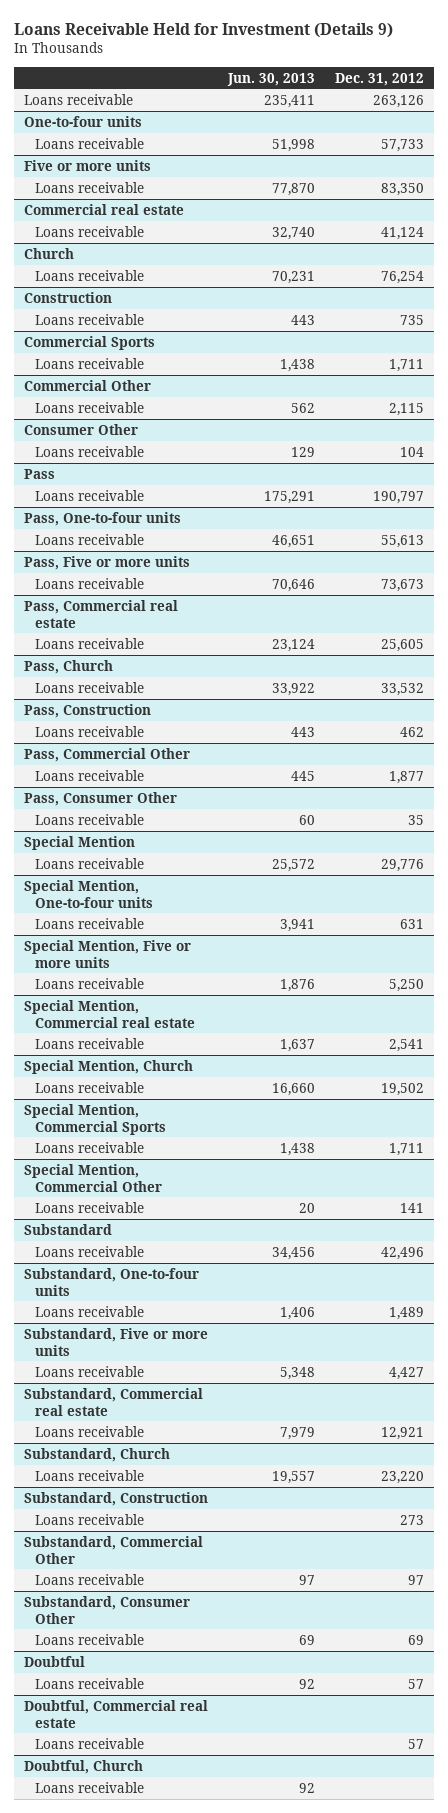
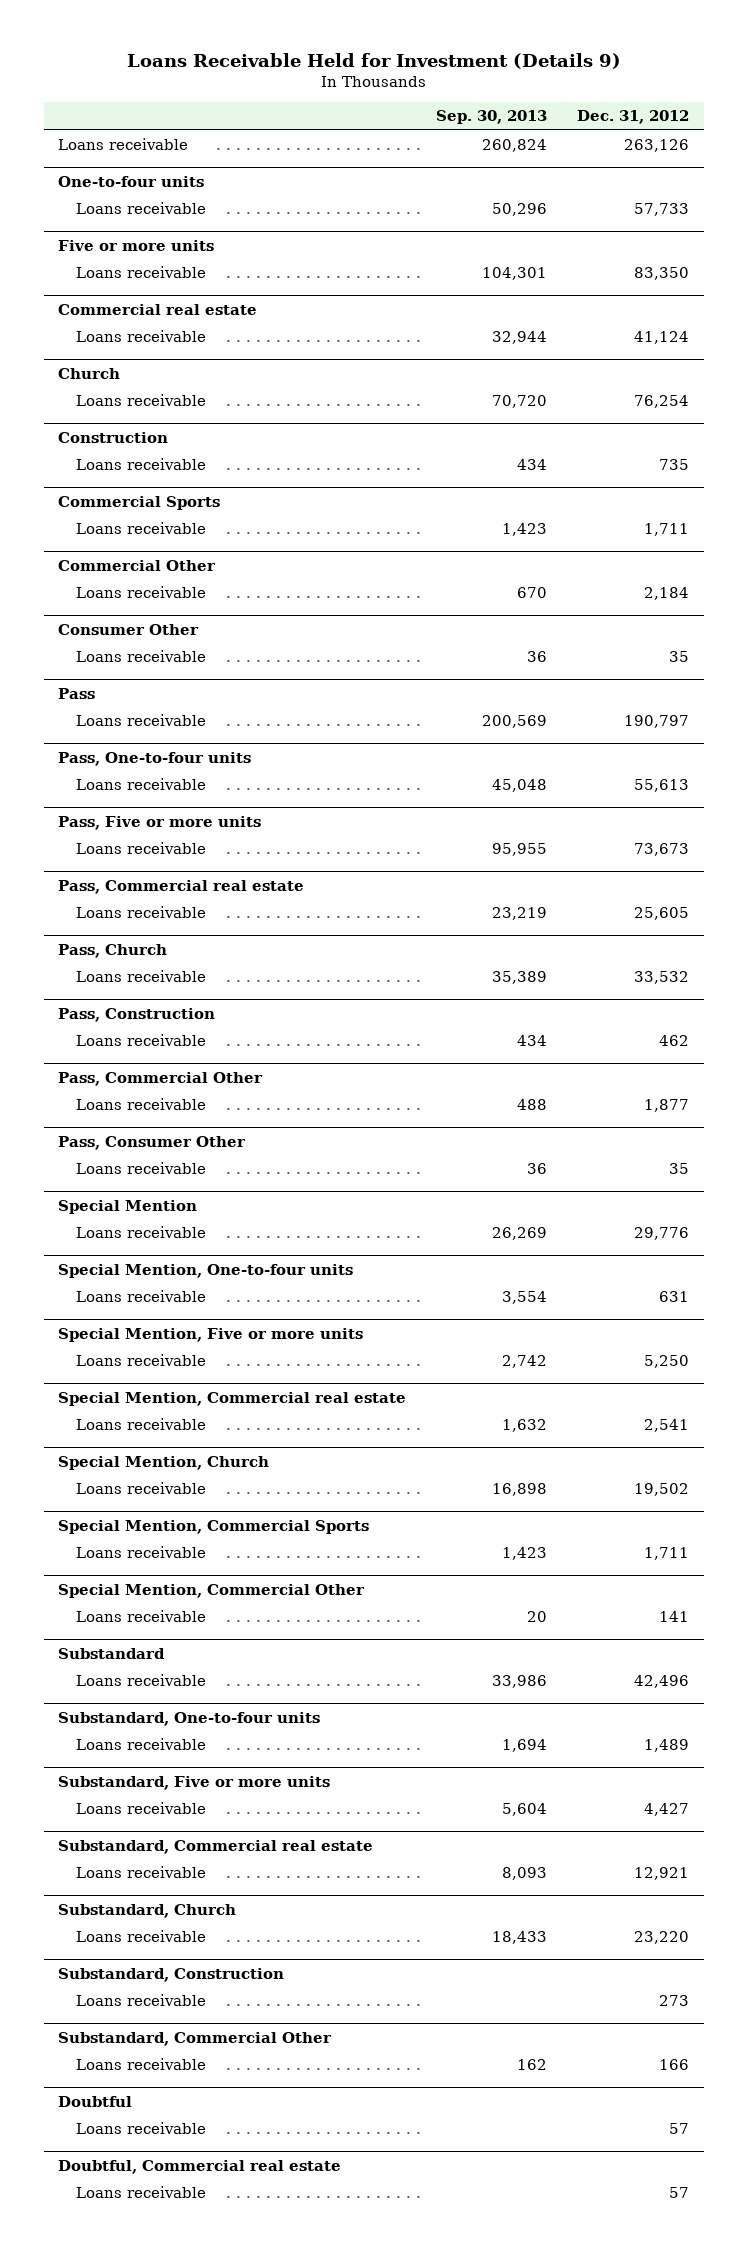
[226,72,315,86] Jun. 30, 2013 -> none
none -> [436,110,548,125] Sep. 30, 2013
[388,402,424,416] 2,115 -> [643,587,689,601] 2,184
[399,446,424,457] 104 -> [668,651,689,663] 35
[23,1595,190,1624] Substandard, Consumer Other -> none
[35,1633,145,1645] Loans receivable -> none
[407,1574,424,1585] 97 -> [658,2059,689,2071] 166
[23,1759,143,1774] Doubtful, Church -> none
[35,1781,145,1793] Loans receivable -> none

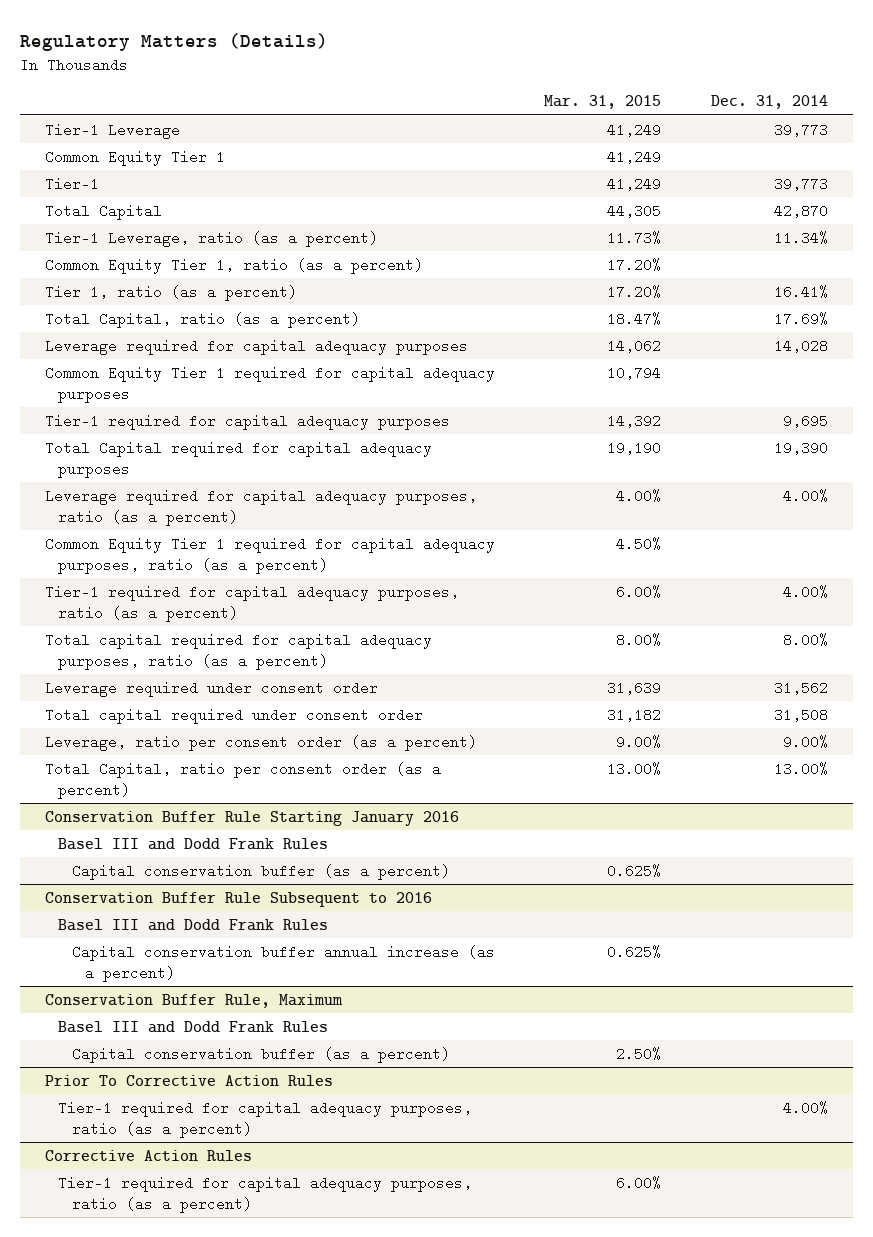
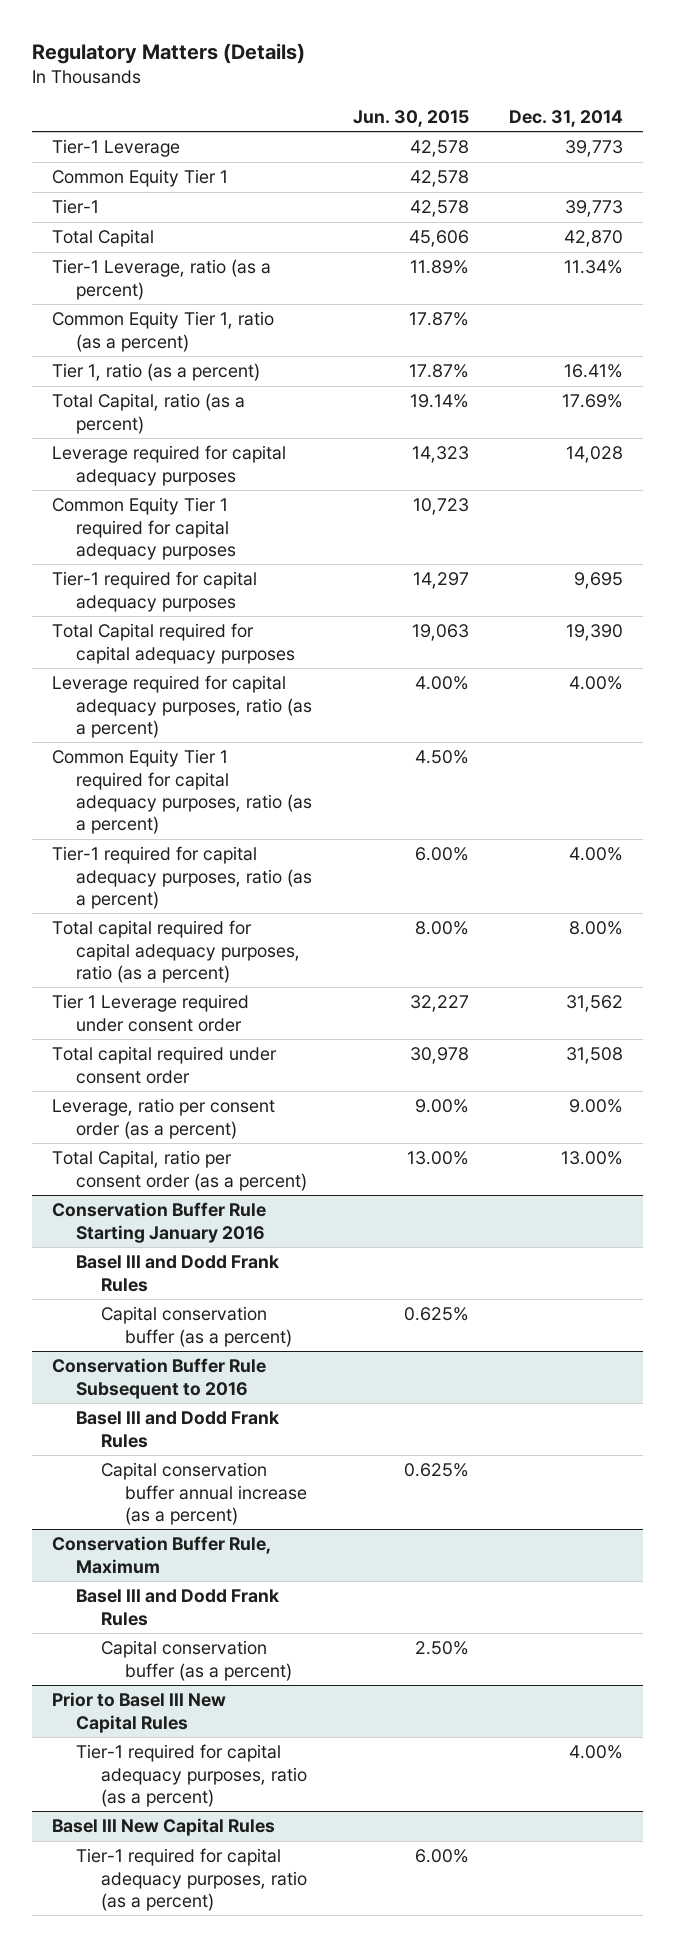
[544,95,662,110] Mar. 31, 2015 -> none
none -> [352,109,469,127] Jun. 30, 2015
[44,680,378,697] Leverage required under consent order -> [51,994,249,1032] Tier 1 Leverage required under consent order
[44,1074,333,1086] Prior To Corrective Action Rules -> none
none -> [51,1692,226,1733] Prior to Basel III New Capital Rules
[44,1149,252,1161] Corrective Action Rules -> none
none -> [51,1818,275,1837] Basel III New Capital Rules

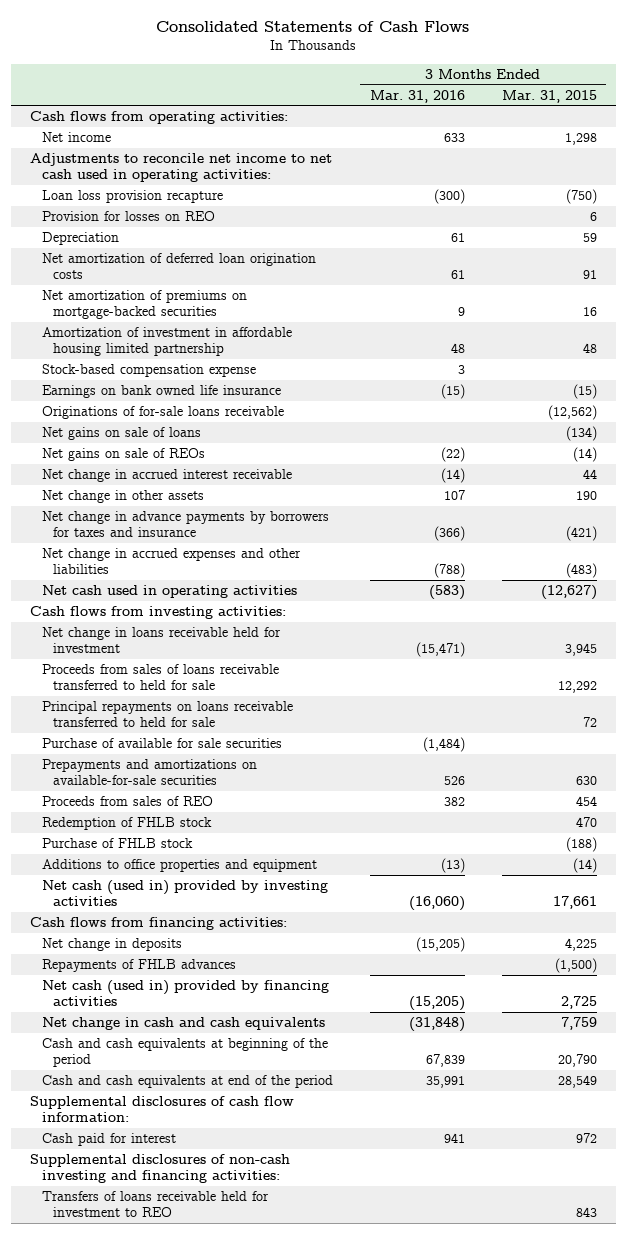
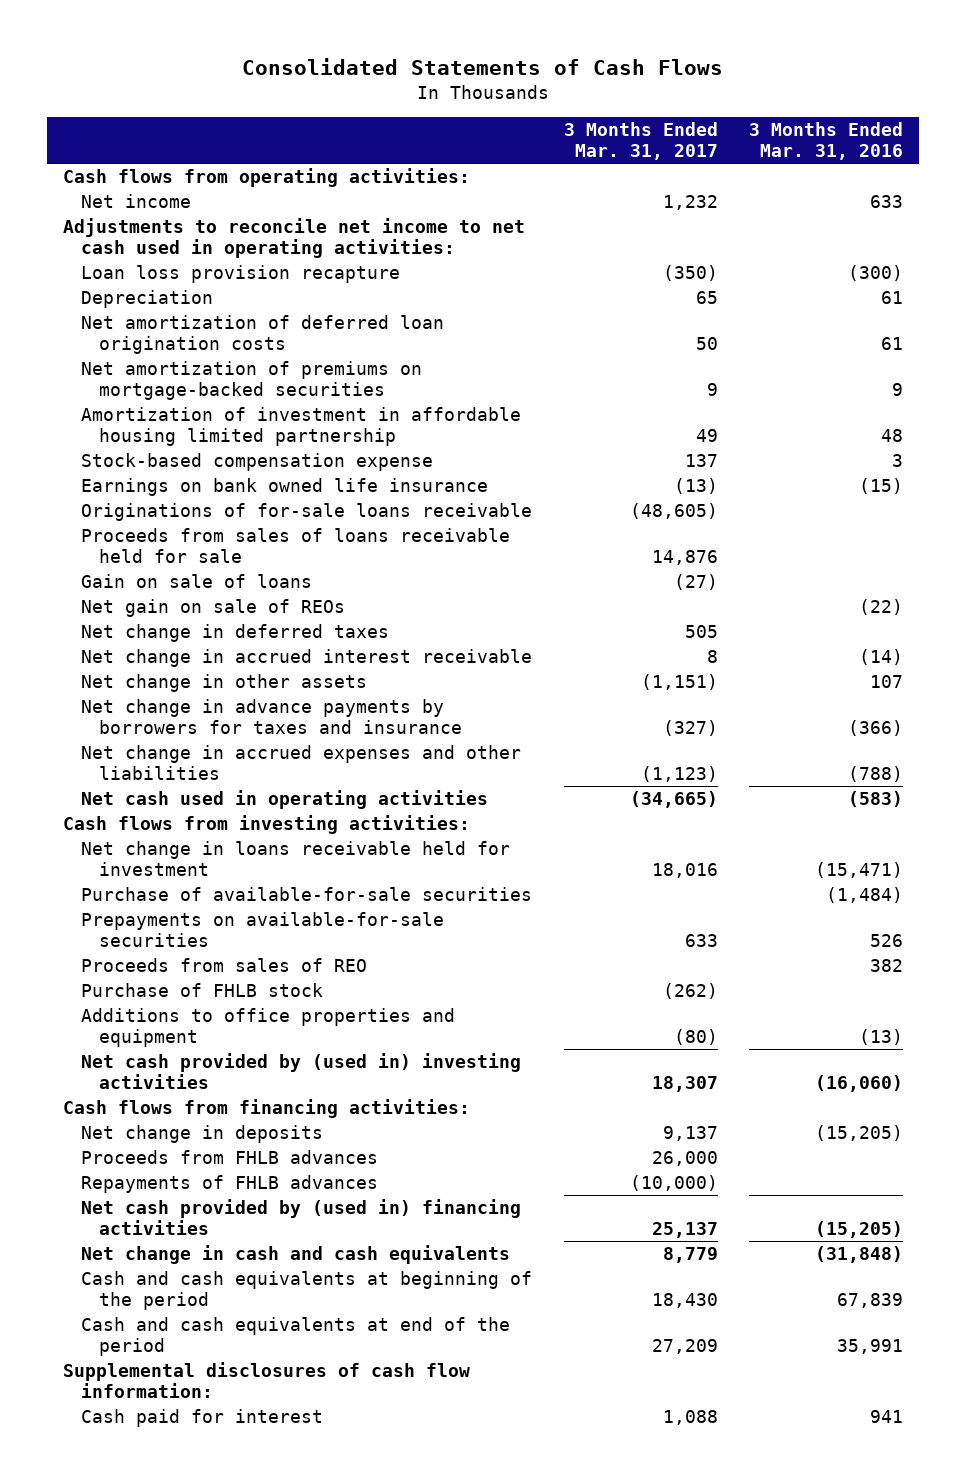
[501,89,597,103] Mar. 31, 2015 -> none
none -> [563,122,718,161] 3 Months Ended Mar. 31, 2017
[41,211,215,222] Provision for losses on REO -> none
none -> [81,528,511,563] Proceeds from sales of loans receivable held for sale
[41,427,201,441] Net gains on sale of loans -> [81,574,313,589] Gain on sale of loans
[41,448,205,462] Net gains on sale of REOs -> [81,599,346,618] Net gain on sale of REOs
none -> [81,624,390,643] Net change in deferred taxes
[41,664,279,691] Proceeds from sales of loans receivable transferred to held for sale -> none
[41,701,293,728] Principal repayments on loans receivable transferred to held for sale -> none
[41,738,282,749] Purchase of available for sale securities -> [81,887,533,902] Purchase of available-for-sale securities
[41,759,257,786] Prepayments and amortizations on available-for-sale securities -> [81,912,445,947] Prepayments on available-for-sale securities
[41,817,212,831] Redemption of FHLB stock -> none
[41,880,328,907] Net cash (used in) provided by investing activities -> [81,1053,522,1089] Net cash provided by (used in) investing activities
none -> [81,1150,379,1165] Proceeds from FHLB advances
[41,980,329,1007] Net cash (used in) provided by financing activities -> [81,1199,522,1235] Net cash provided by (used in) financing activities
[29,1154,290,1184] Supplemental disclosures of non-cash investing and financing activities: -> none
[41,1191,269,1218] Transfers of loans receivable held for investment to REO -> none

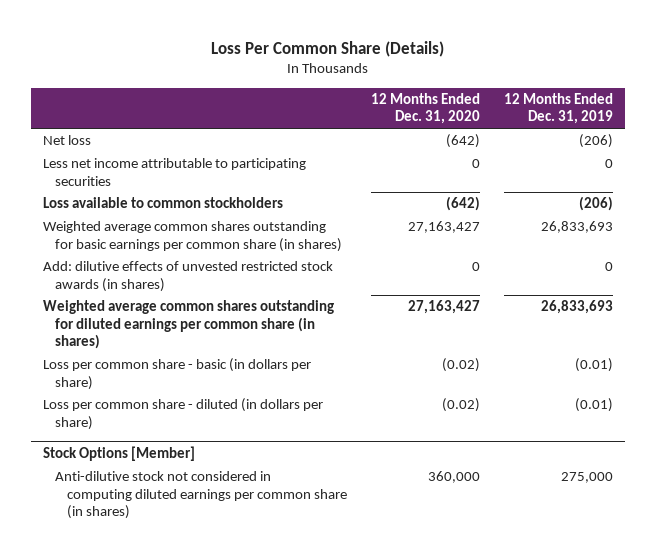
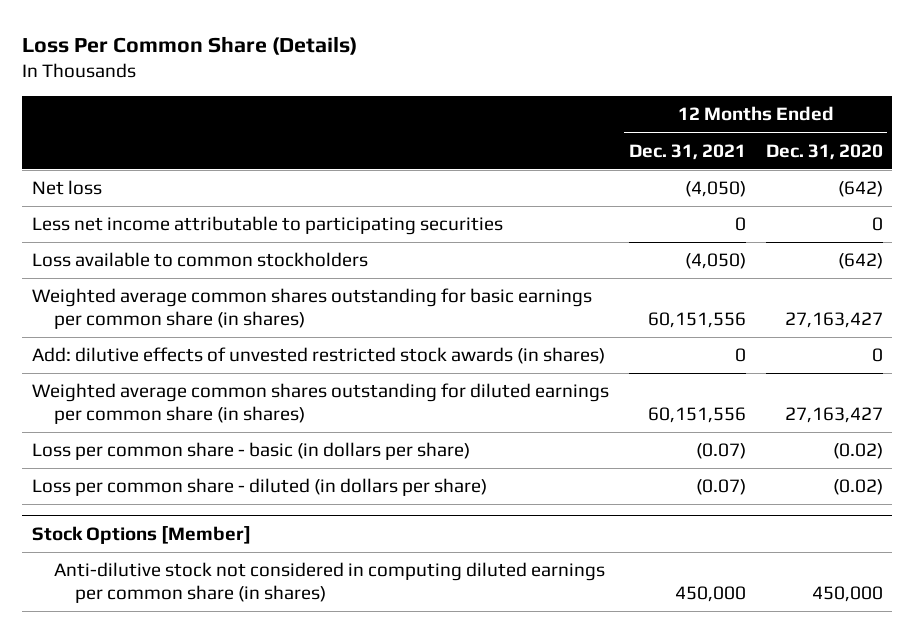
[503,92,613,125] 12 Months Ended Dec. 31, 2019 -> none
none -> [628,143,746,160] Dec. 31, 2021
[427,471,480,484] 360,000 -> [811,585,883,602] 450,000

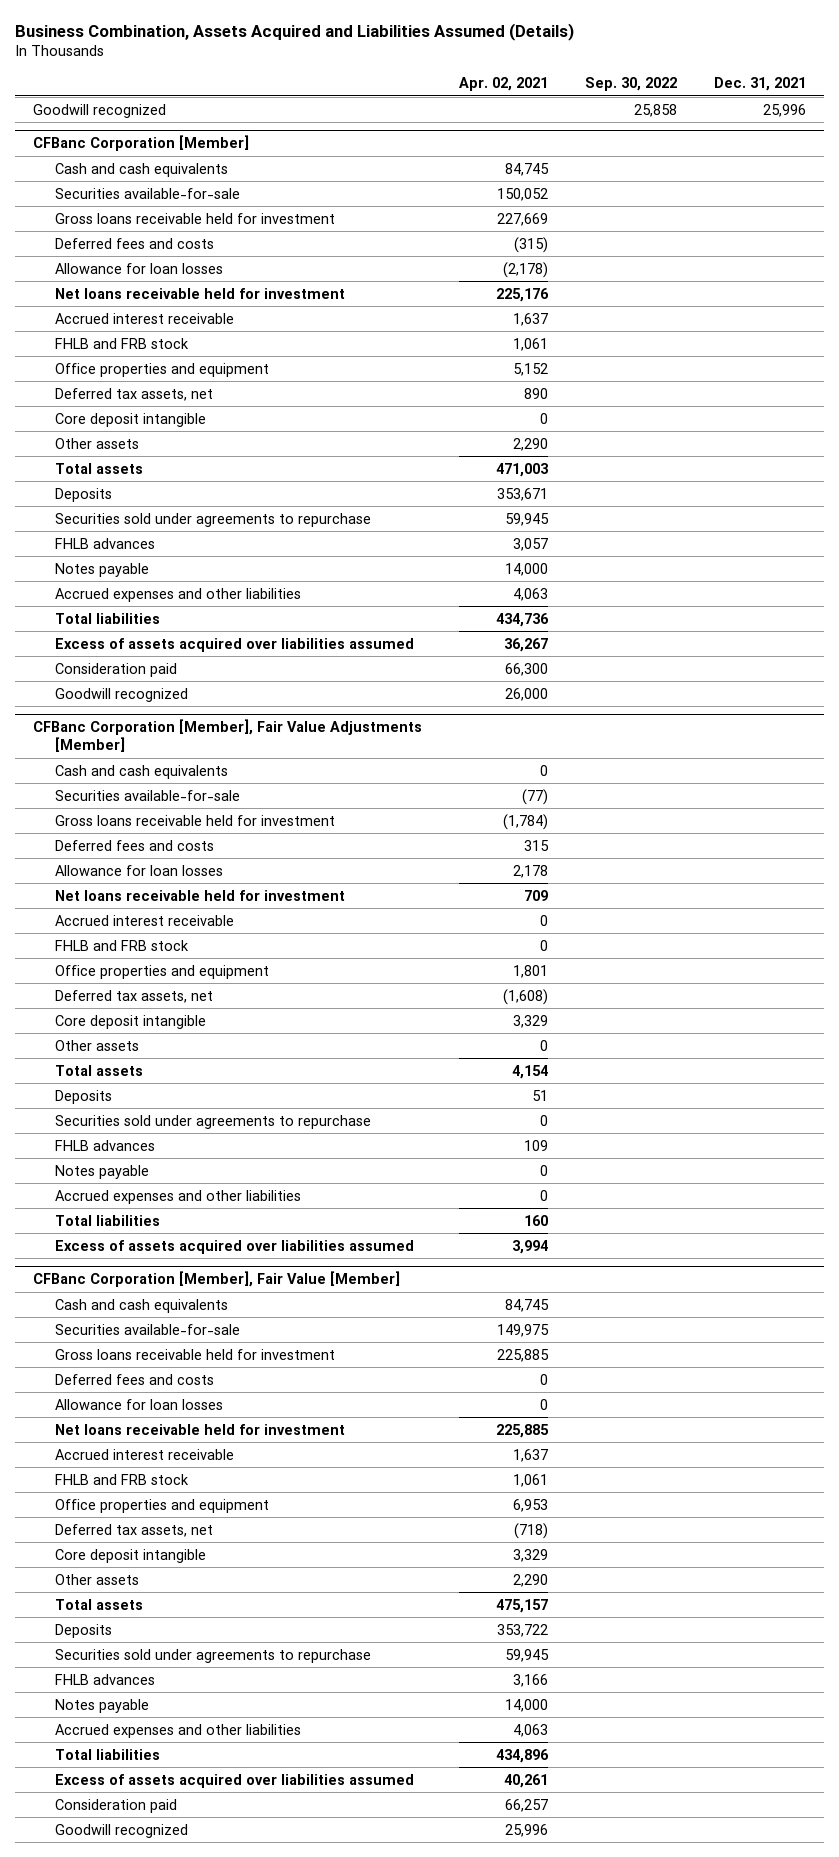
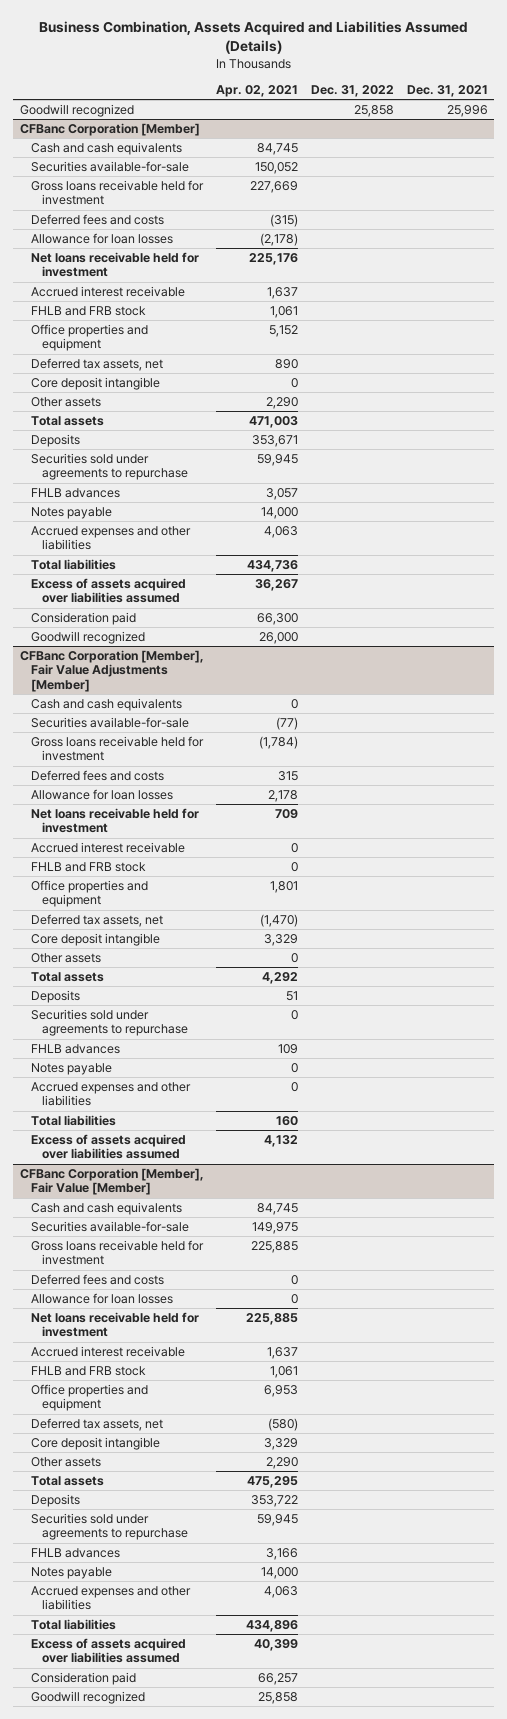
[585,77,678,92] Sep. 30, 2022 -> none
none -> [310,85,394,98] Dec. 31, 2022
[503,988,549,1005] (1,608) -> [260,914,299,928] (1,470)
[512,1064,549,1079] 4,154 -> [262,972,299,985] 4,292
[512,1239,549,1254] 3,994 -> [264,1135,299,1148] 4,132
[514,1522,549,1539] (718) -> [268,1418,299,1432] (580)
[496,1598,549,1613] 475,157 -> [247,1476,299,1489] 475,295
[504,1773,549,1788] 40,261 -> [254,1639,299,1652] 40,399
[505,1823,549,1837] 25,996 -> [258,1692,299,1705] 25,858

